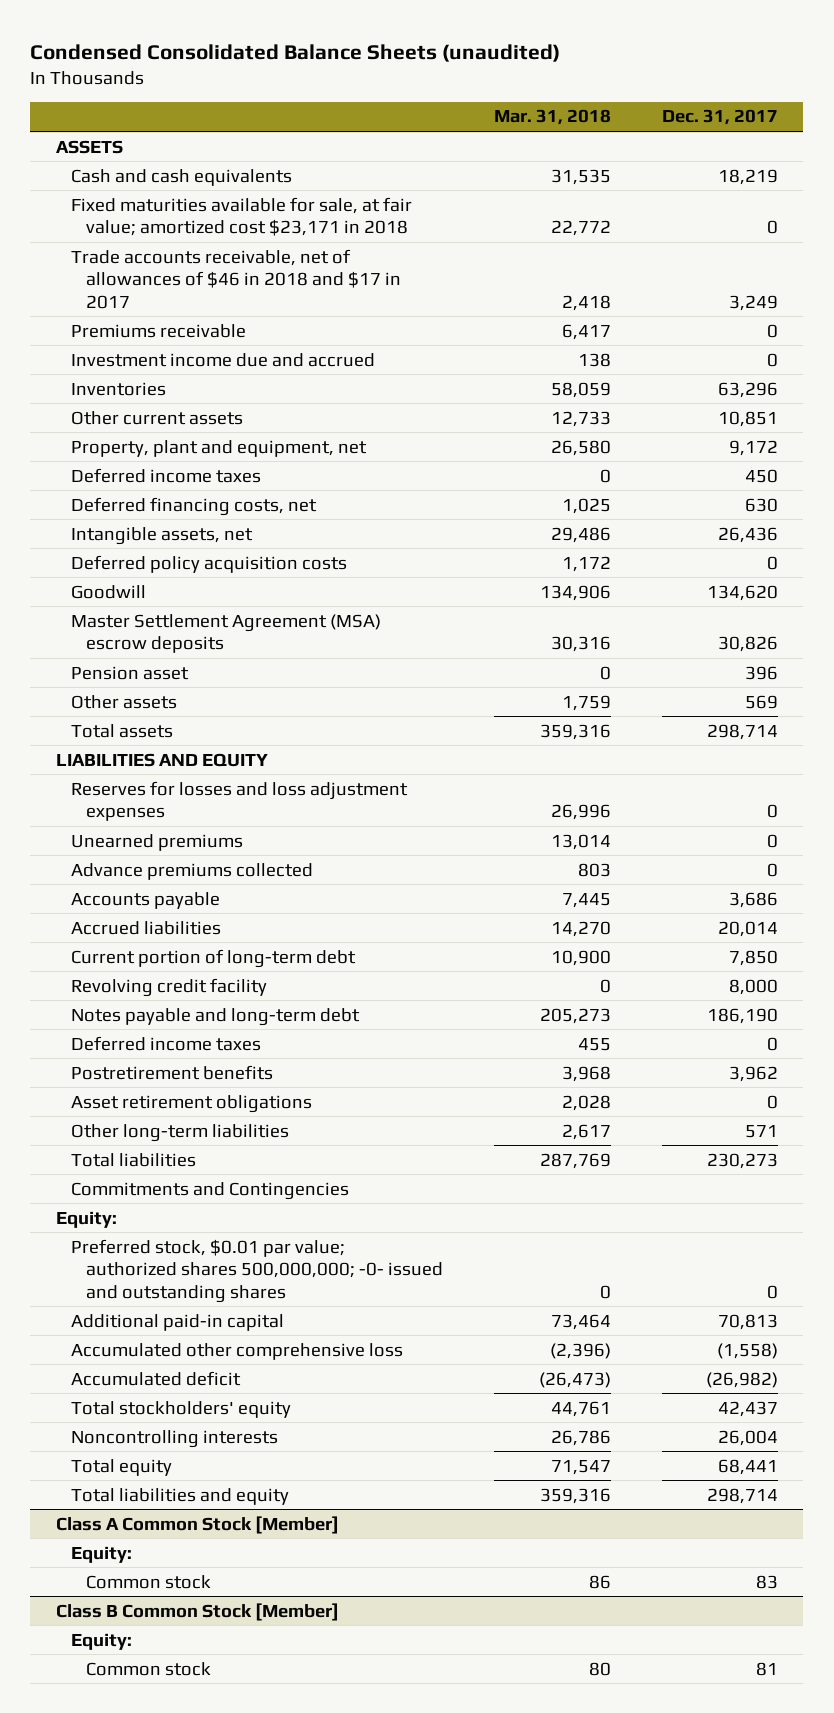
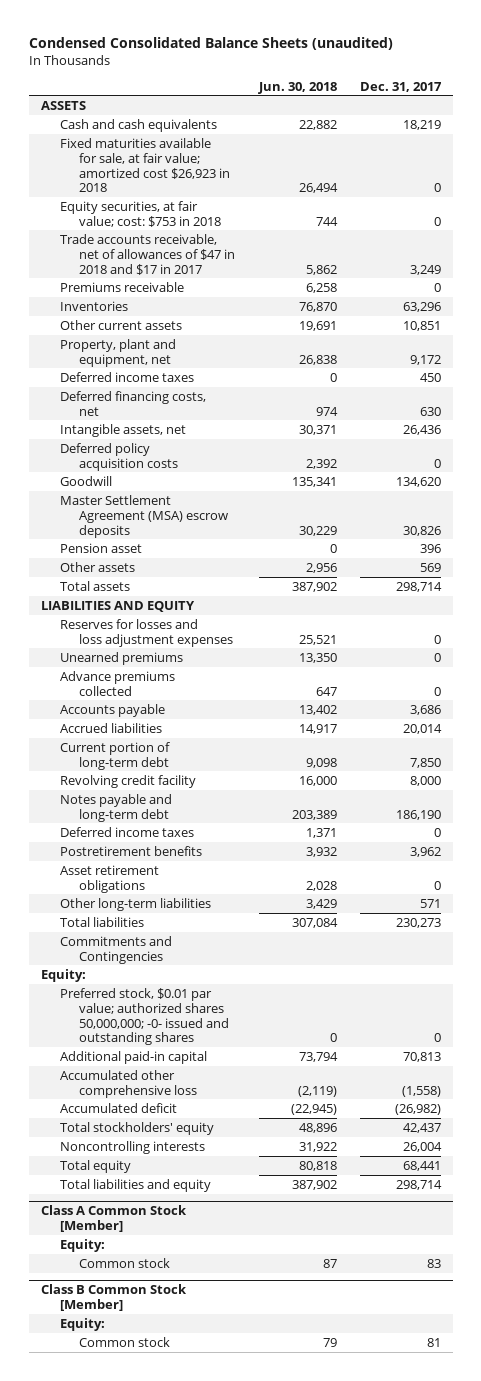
[494,109,612,126] Mar. 31, 2018 -> none
none -> [257,81,337,94] Jun. 30, 2018
[71,196,413,237] Fixed maturities available for sale, at fair value; amortized cost $23,171 in 2018 -> [59,137,231,193] Fixed maturities available for sale, at fair value; amortized cost $26,923 in 2018
none -> [59,200,222,227] Equity securities, at fair value; cost: $753 in 2018
[71,248,402,309] Trade accounts receivable, net of allowances of $46 in 2018 and $17 in 2017 -> [59,233,236,275] Trade accounts receivable, net of allowances of $47 in 2018 and $17 in 2017
[71,352,376,367] Investment income due and accrued -> none
[71,1238,444,1303] Preferred stock, $0.01 par value; authorized shares 500,000,000; -0- issued and outstanding shares -> [59,987,230,1046] Preferred stock, $0.01 par value; authorized shares 50,000,000; -0- issued and outstanding shares

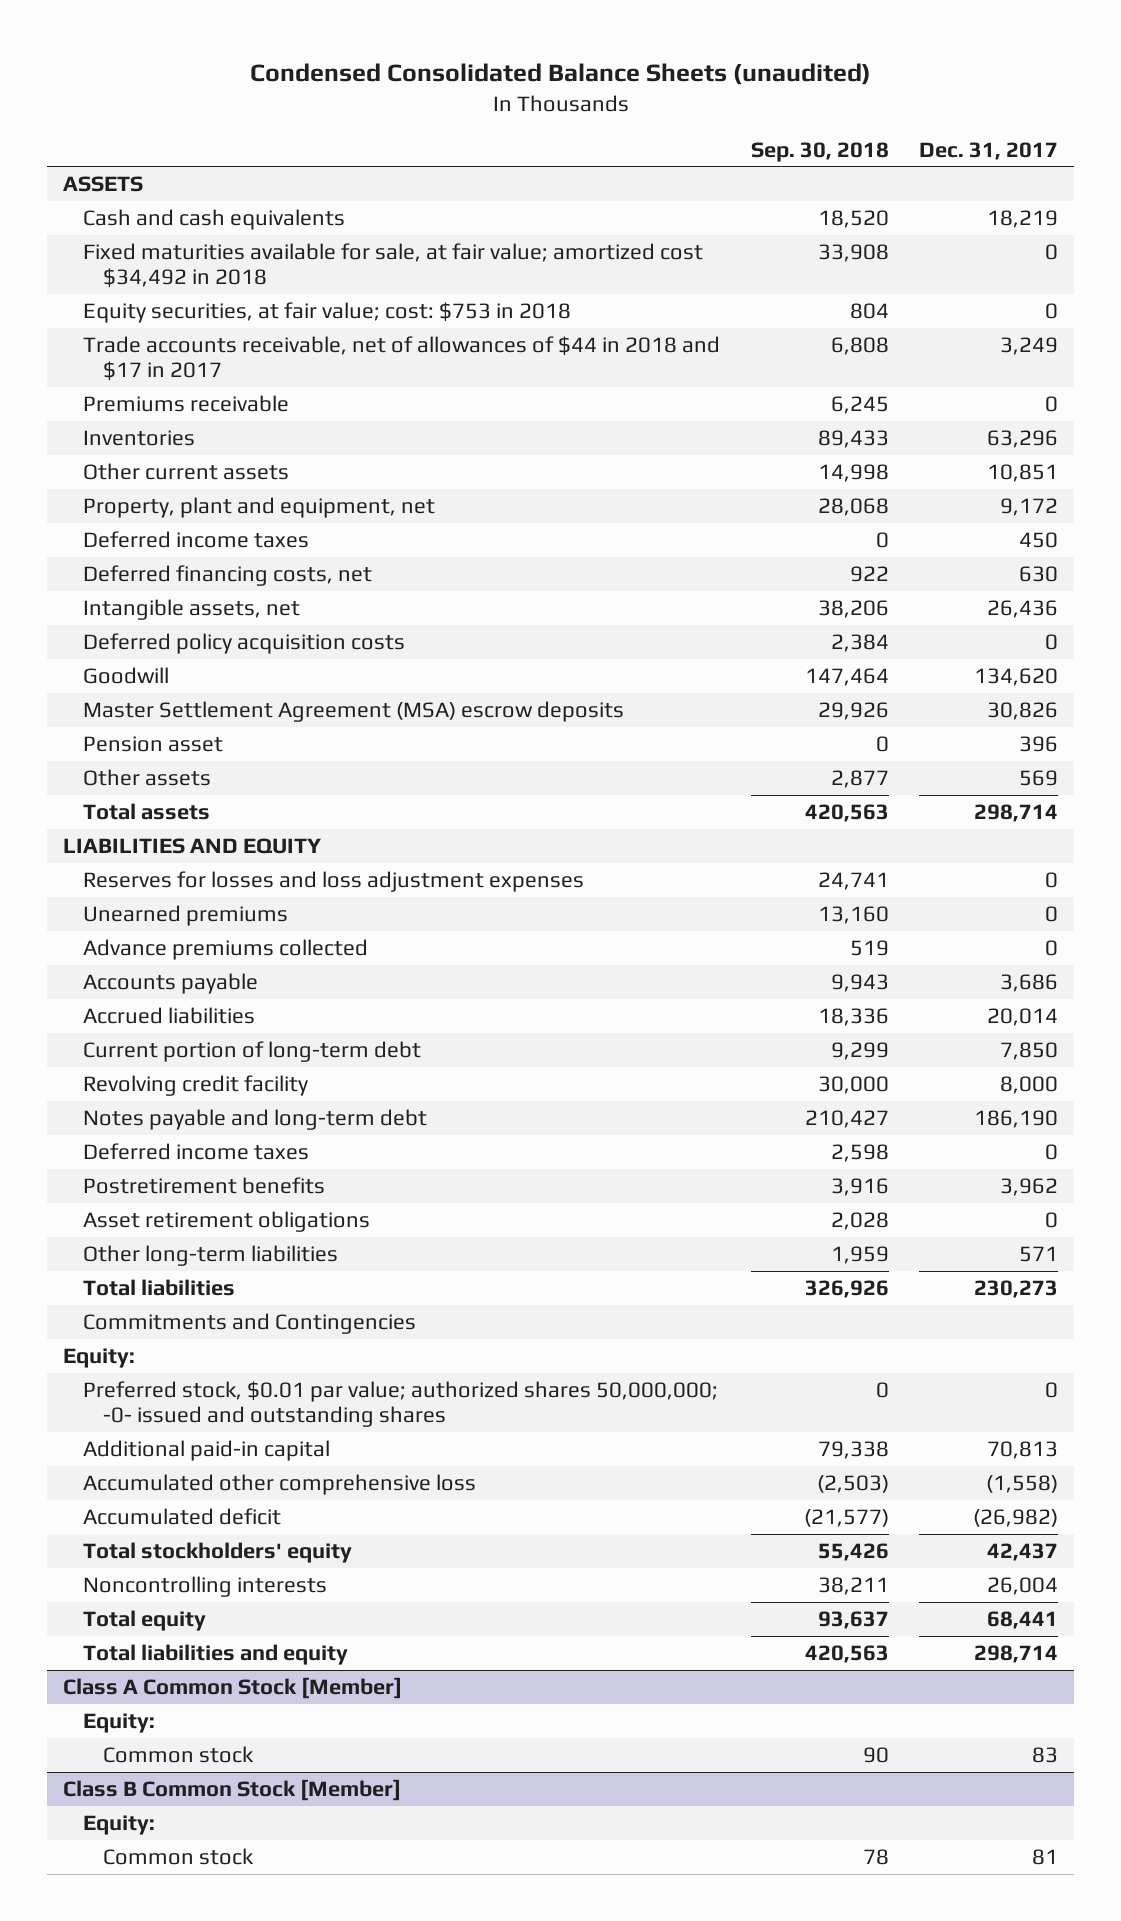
[257,81,337,94] Jun. 30, 2018 -> none
none -> [750,141,889,162] Sep. 30, 2018
[59,137,231,193] Fixed maturities available for sale, at fair value; amortized cost $26,923 in 2018 -> [82,242,703,289] Fixed maturities available for sale, at fair value; amortized cost $34,492 in 2018
[59,233,236,275] Trade accounts receivable, net of allowances of $47 in 2018 and $17 in 2017 -> [82,335,720,382] Trade accounts receivable, net of allowances of $44 in 2018 and $17 in 2017

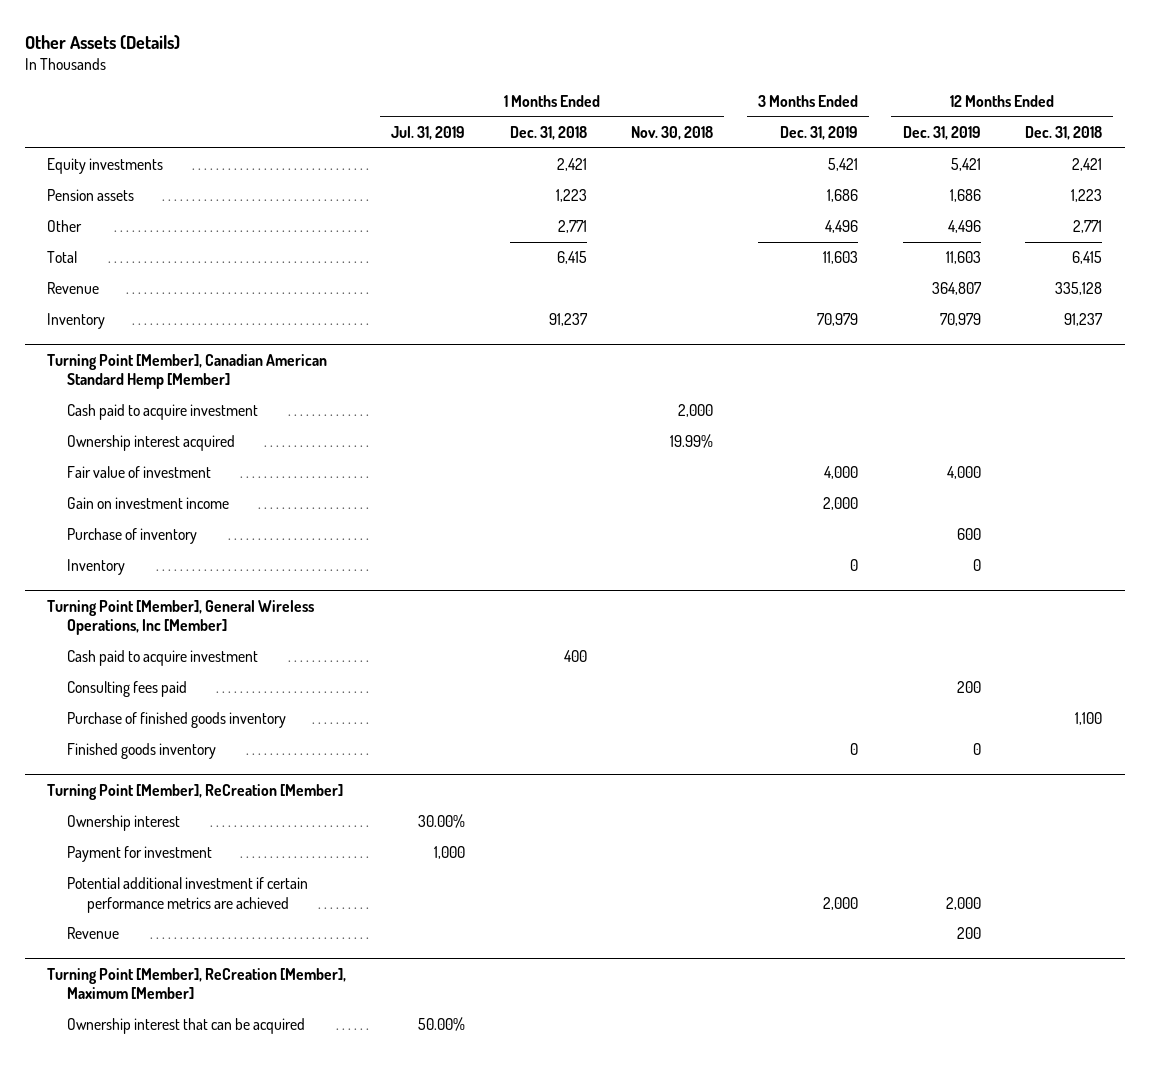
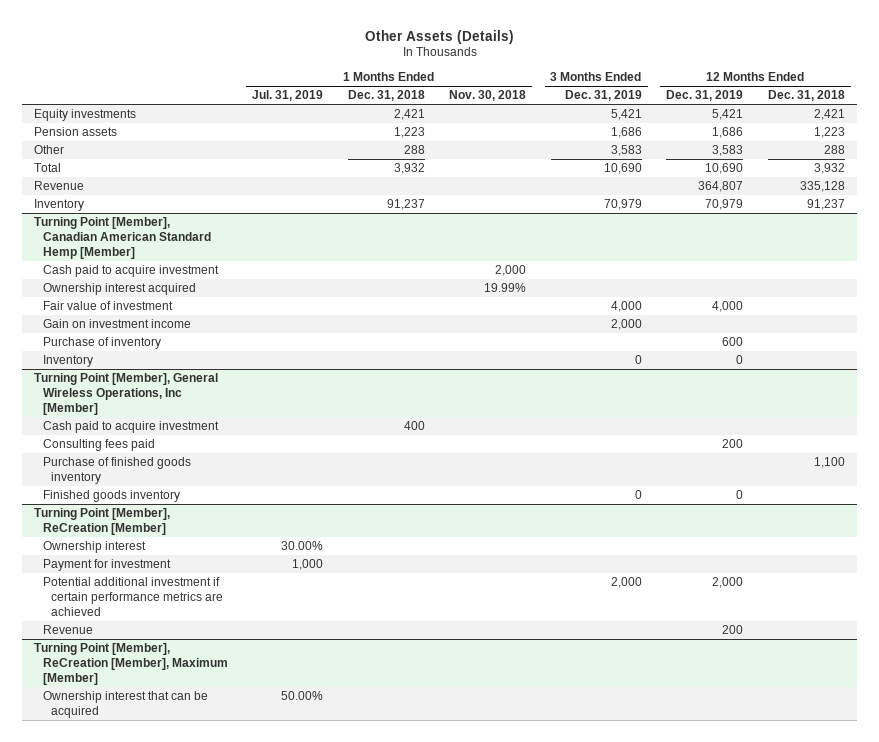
[557,220,587,234] 2,771 -> [403,145,425,155] 288
[824,220,858,234] 4,496 -> [610,145,642,157] 3,583
[947,220,981,234] 4,496 -> [712,145,744,157] 3,583
[1073,220,1103,234] 2,771 -> [823,145,845,155] 288
[556,251,587,265] 6,415 -> [393,163,425,175] 3,932
[822,251,858,265] 11,603 -> [603,163,642,175] 10,690
[945,251,981,265] 11,603 -> [705,163,744,175] 10,690
[1072,251,1103,265] 6,415 -> [813,163,845,175] 3,932

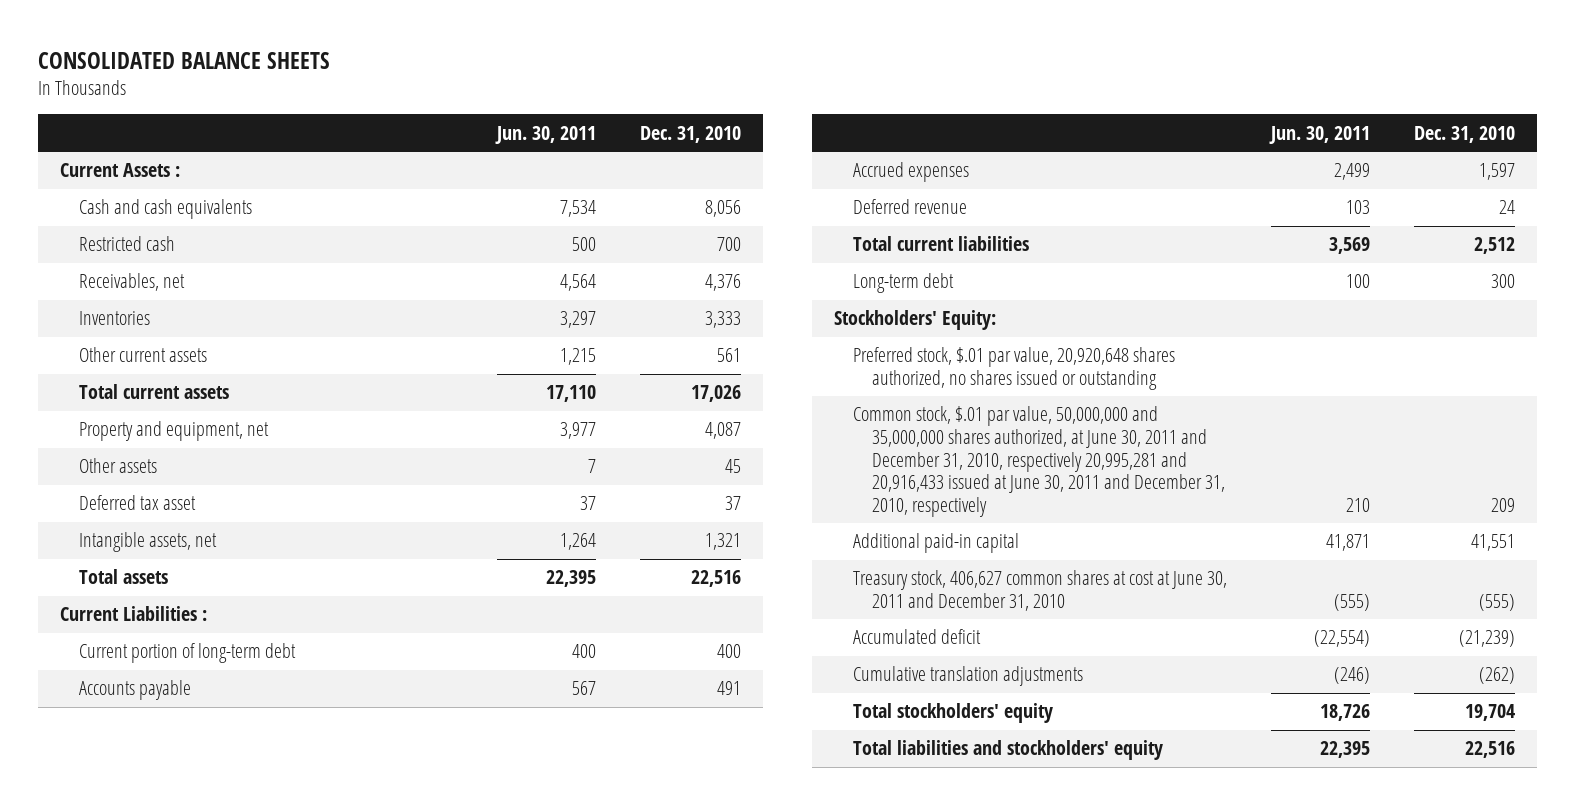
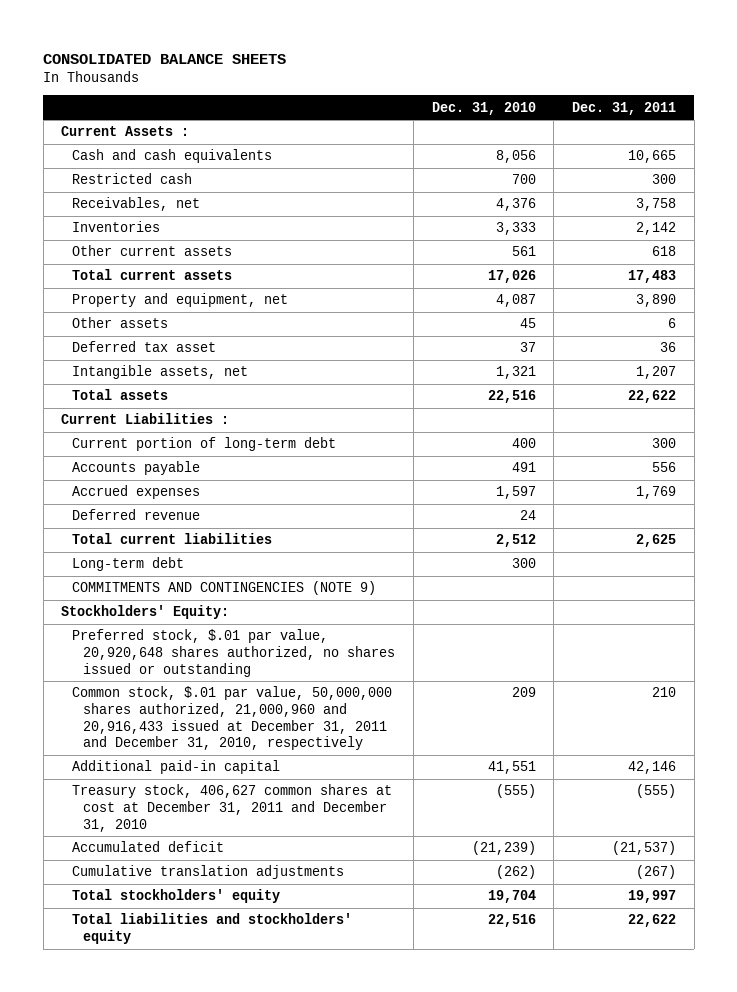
[495,125,597,144] Jun. 30, 2011 -> none
none -> [572,101,677,115] Dec. 31, 2011
none -> [72,581,377,596] COMMITMENTS AND CONTINGENCIES (NOTE 9)
[853,406,1226,517] Common stock, $.01 par value, 50,000,000 and 35,000,000 shares authorized, at June 30, 2011 and December 31, 2010, respectively 20,995,281 and 20,916,433 issued at June 30, 2011 and December 31, 2010, respectively -> [72,686,393,751] Common stock, $.01 par value, 50,000,000 shares authorized, 21,000,960 and 20,916,433 issued at December 31, 2011 and December 31, 2010, respectively
[853,570,1228,611] Treasury stock, 406,627 common shares at cost at June 30, 2011 and December 31, 2010 -> [72,784,393,832] Treasury stock, 406,627 common shares at cost at December 31, 2011 and December 31, 2010

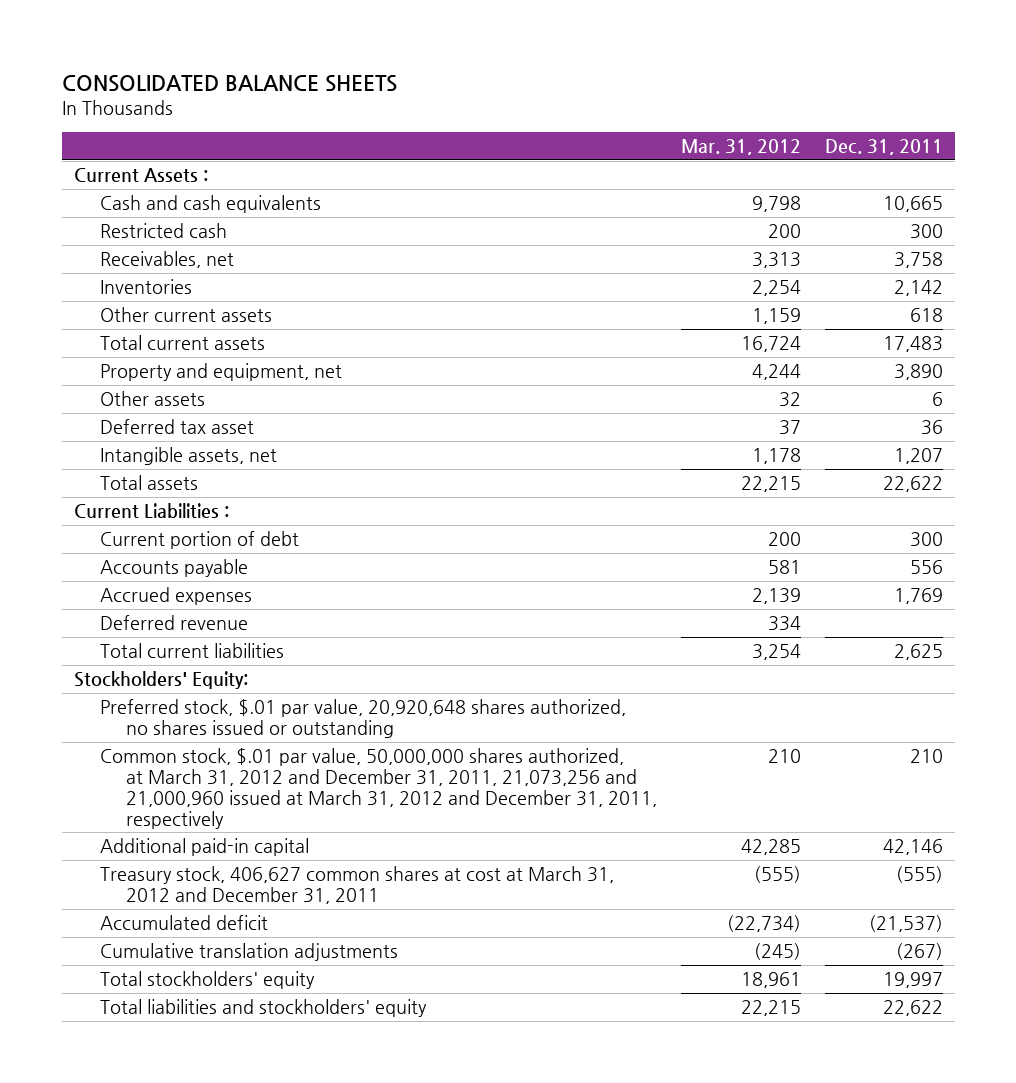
[431,101,536,115] Dec. 31, 2010 -> none
none -> [680,139,801,156] Mar. 31, 2012
[72,437,337,452] Current portion of long-term debt -> [99,531,299,550] Current portion of debt
[72,557,185,572] Long-term debt -> none
[72,581,377,596] COMMITMENTS AND CONTINGENCIES (NOTE 9) -> none
[72,686,393,751] Common stock, $.01 par value, 50,000,000 shares authorized, 21,000,960 and 20,916,433 issued at December 31, 2011 and December 31, 2010, respectively -> [99,748,657,829] Common stock, $.01 par value, 50,000,000 shares authorized, at March 31, 2012 and December 31, 2011, 21,073,256 and 21,000,960 issued at March 31, 2012 and December 31, 2011, respectively
[72,784,393,832] Treasury stock, 406,627 common shares at cost at December 31, 2011 and December 31, 2010 -> [99,866,614,905] Treasury stock, 406,627 common shares at cost at March 31, 2012 and December 31, 2011

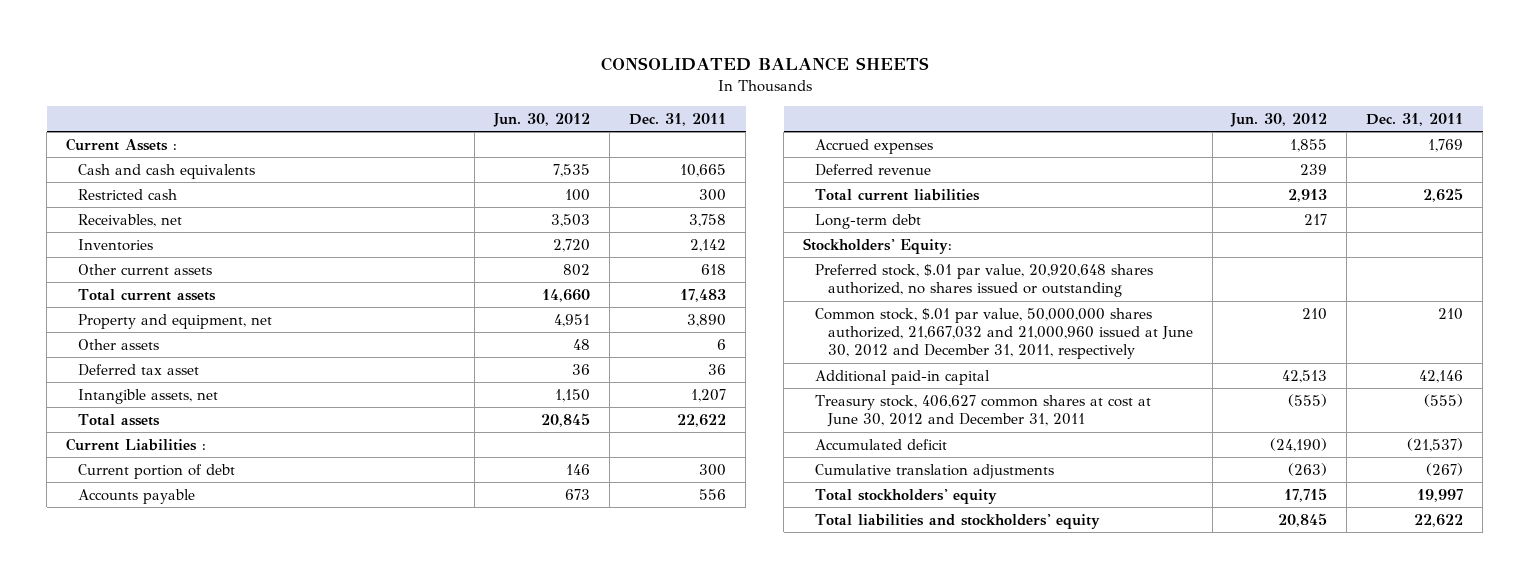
[680,139,801,156] Mar. 31, 2012 -> none
none -> [493,112,591,127] Jun. 30, 2012
none -> [815,213,922,229] Long-term debt
[99,748,657,829] Common stock, $.01 par value, 50,000,000 shares authorized, at March 31, 2012 and December 31, 2011, 21,073,256 and 21,000,960 issued at March 31, 2012 and December 31, 2011, respectively -> [815,307,1193,360] Common stock, $.01 par value, 50,000,000 shares authorized, 21,667,032 and 21,000,960 issued at June 30, 2012 and December 31, 2011, respectively
[99,866,614,905] Treasury stock, 406,627 common shares at cost at March 31, 2012 and December 31, 2011 -> [815,394,1152,428] Treasury stock, 406,627 common shares at cost at June 30, 2012 and December 31, 2011

